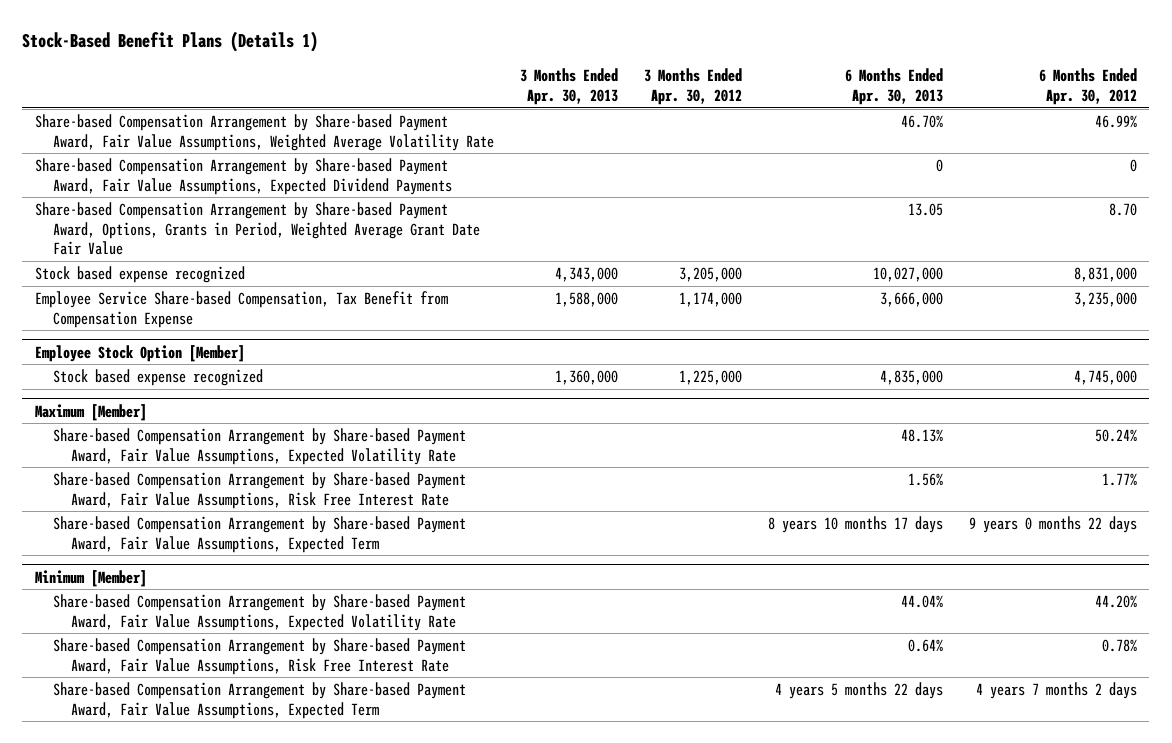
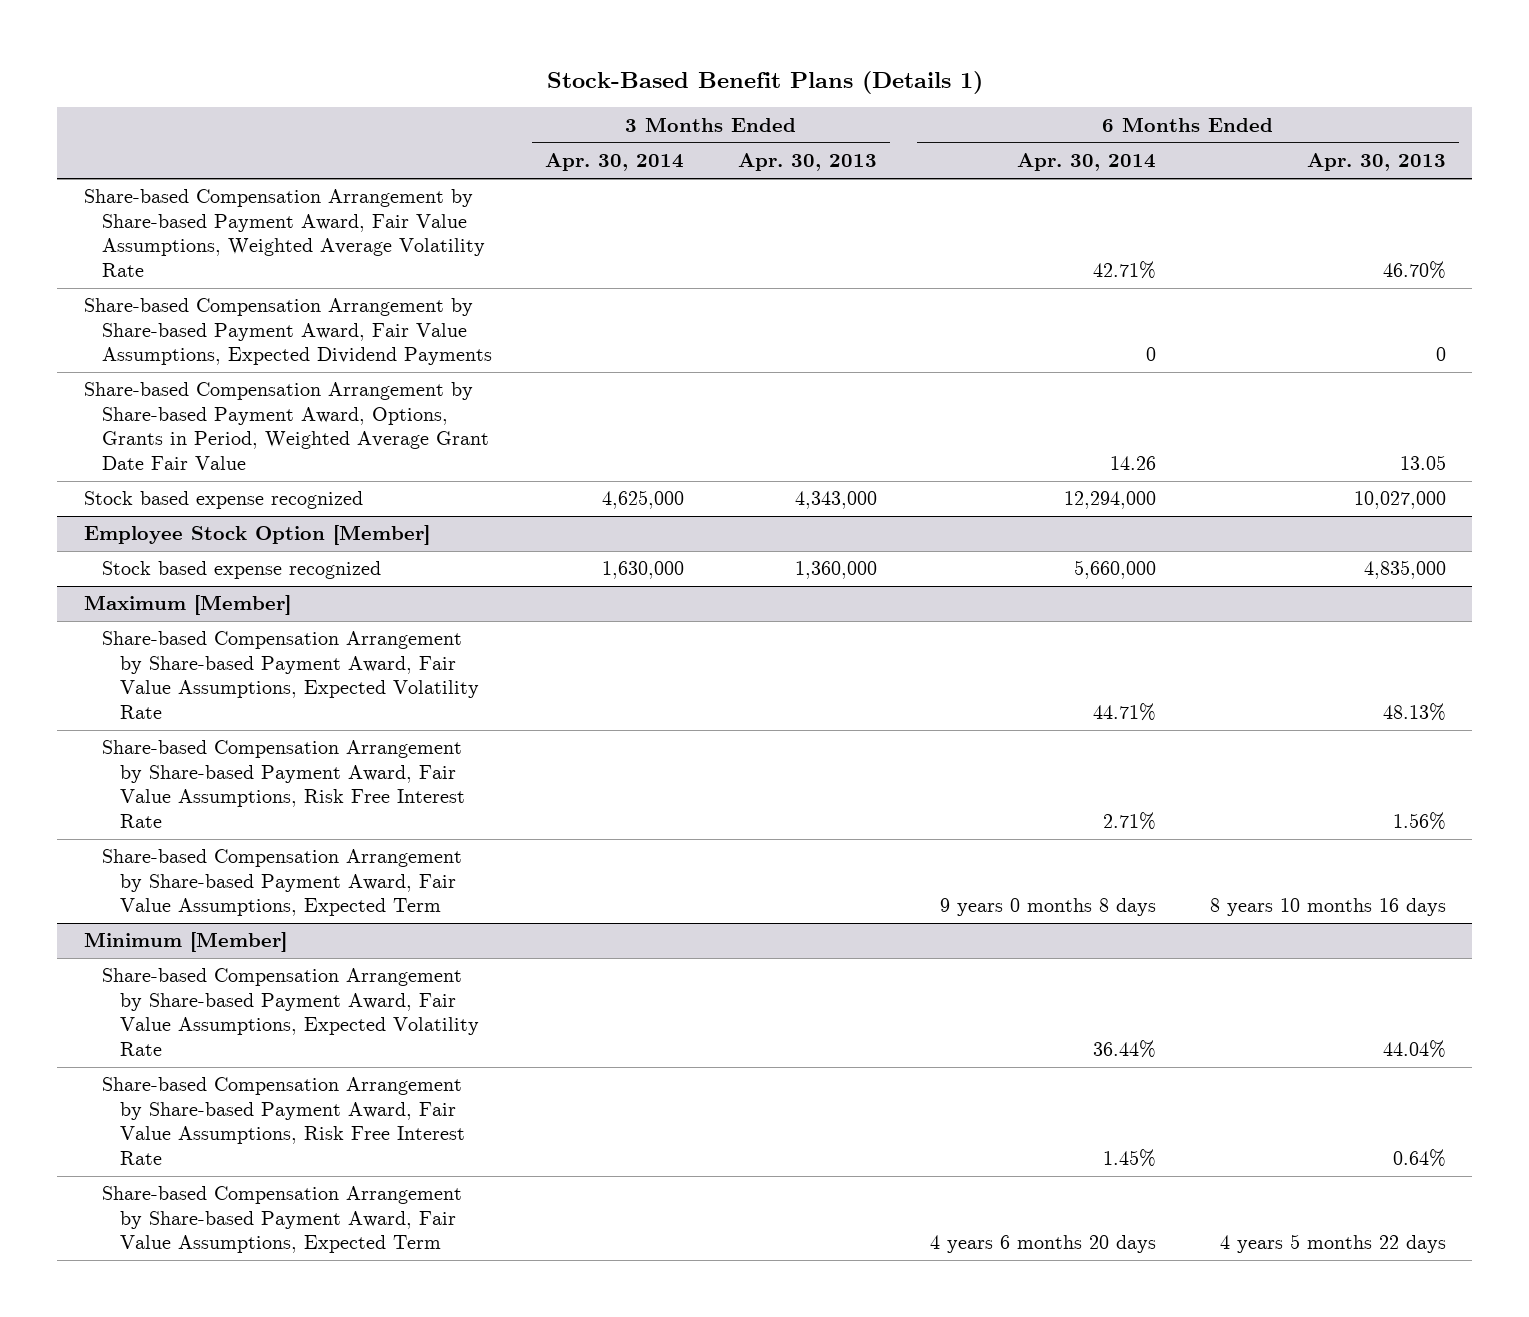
[643,68,742,105] 3 Months Ended Apr. 30, 2012 -> none
[1038,68,1137,105] 6 Months Ended Apr. 30, 2012 -> none
none -> [545,153,685,172] Apr. 30, 2014
none -> [1017,153,1157,172] Apr. 30, 2014
[35,290,449,328] Employee Service Share-based Compensation, Tax Benefit from Compensation Expense -> none
[767,515,943,533] 8 years 10 months 17 days -> [1209,898,1446,917] 8 years 10 months 16 days

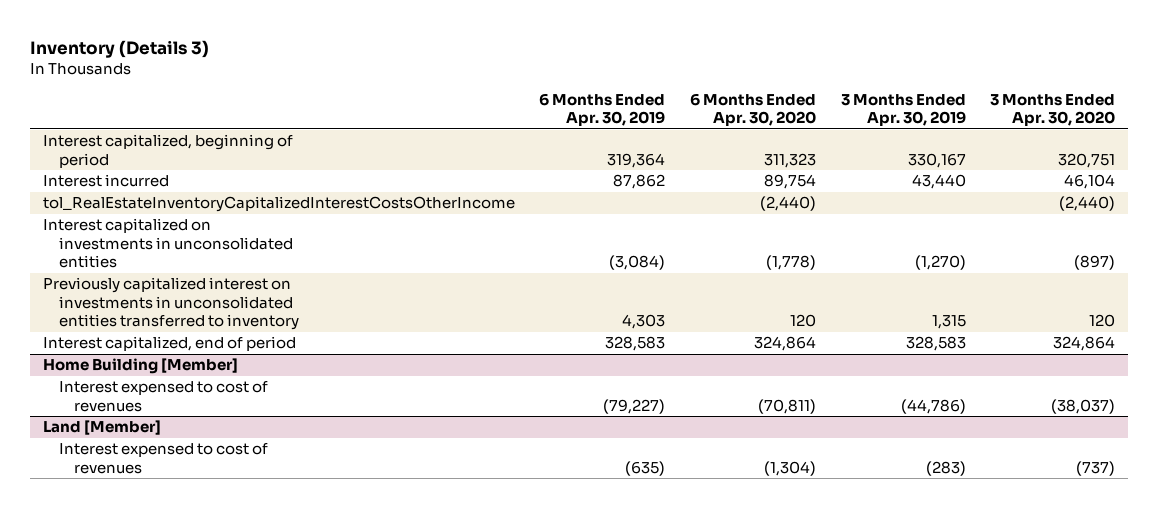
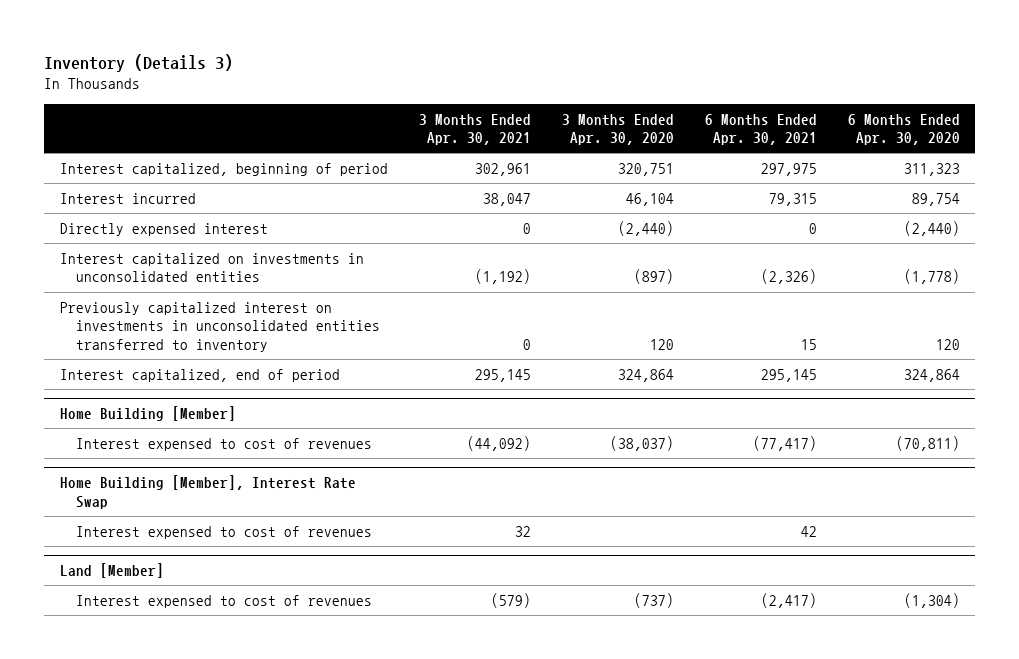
[539,93,666,127] 6 Months Ended Apr. 30, 2019 -> none
[840,94,966,127] 3 Months Ended Apr. 30, 2019 -> none
none -> [418,113,531,145] 3 Months Ended Apr. 30, 2021
none -> [704,113,817,145] 6 Months Ended Apr. 30, 2021
[42,196,515,213] tol_RealEstateInventoryCapitalizedInterestCostsOtherIncome -> [59,223,268,237] Directly expensed interest
none -> [59,475,356,509] Home Building [Member], Interest Rate Swap
none -> [75,526,372,540] Interest expensed to cost of revenues

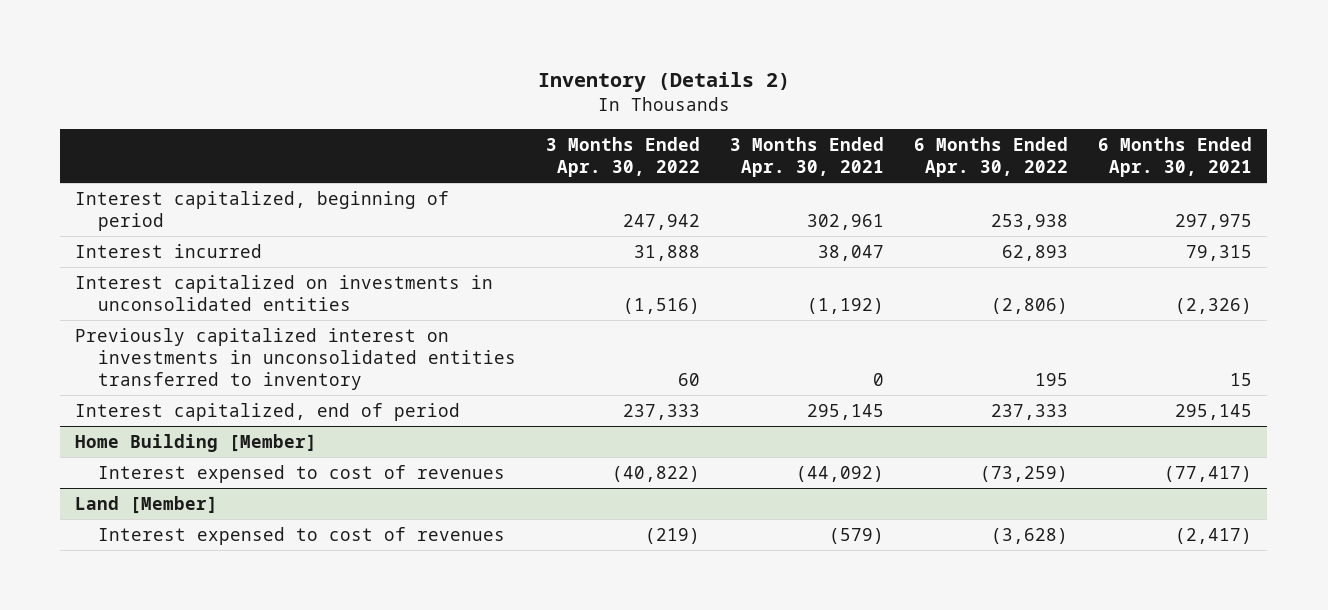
[44,53,234,72] Inventory (Details 3) -> [537,72,790,93] Inventory (Details 2)
[561,113,674,145] 3 Months Ended Apr. 30, 2020 -> none
[847,113,960,145] 6 Months Ended Apr. 30, 2020 -> none
none -> [546,136,701,177] 3 Months Ended Apr. 30, 2022
none -> [914,136,1069,177] 6 Months Ended Apr. 30, 2022
[59,223,268,237] Directly expensed interest -> none
[59,475,356,509] Home Building [Member], Interest Rate Swap -> none
[75,526,372,540] Interest expensed to cost of revenues -> none

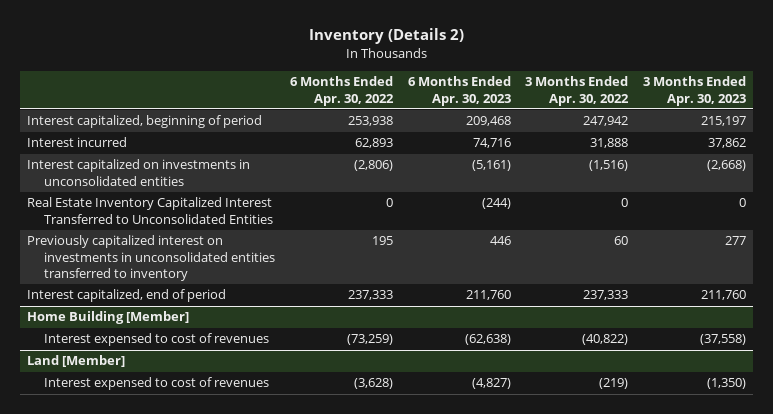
[730,136,885,177] 3 Months Ended Apr. 30, 2021 -> none
[1098,136,1253,177] 6 Months Ended Apr. 30, 2021 -> none
none -> [407,76,511,106] 6 Months Ended Apr. 30, 2023
none -> [643,76,747,106] 3 Months Ended Apr. 30, 2023
none -> [27,197,274,224] Real Estate Inventory Capitalized Interest Transferred to Unconsolidated Entities

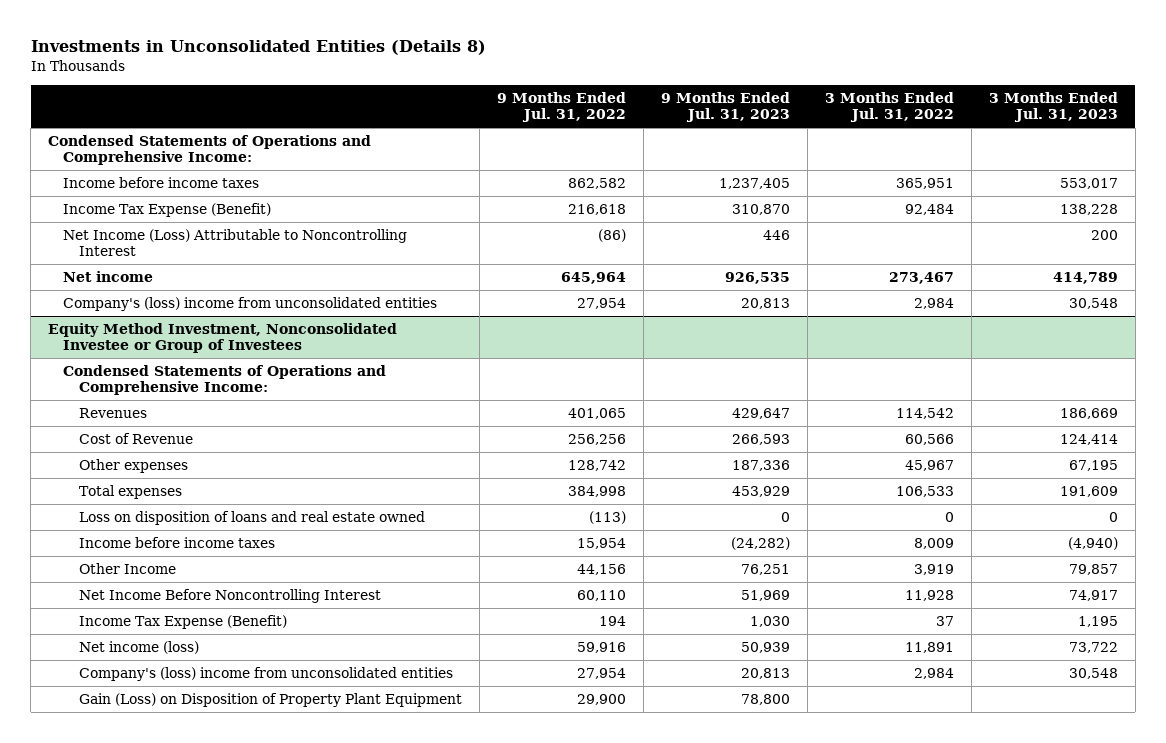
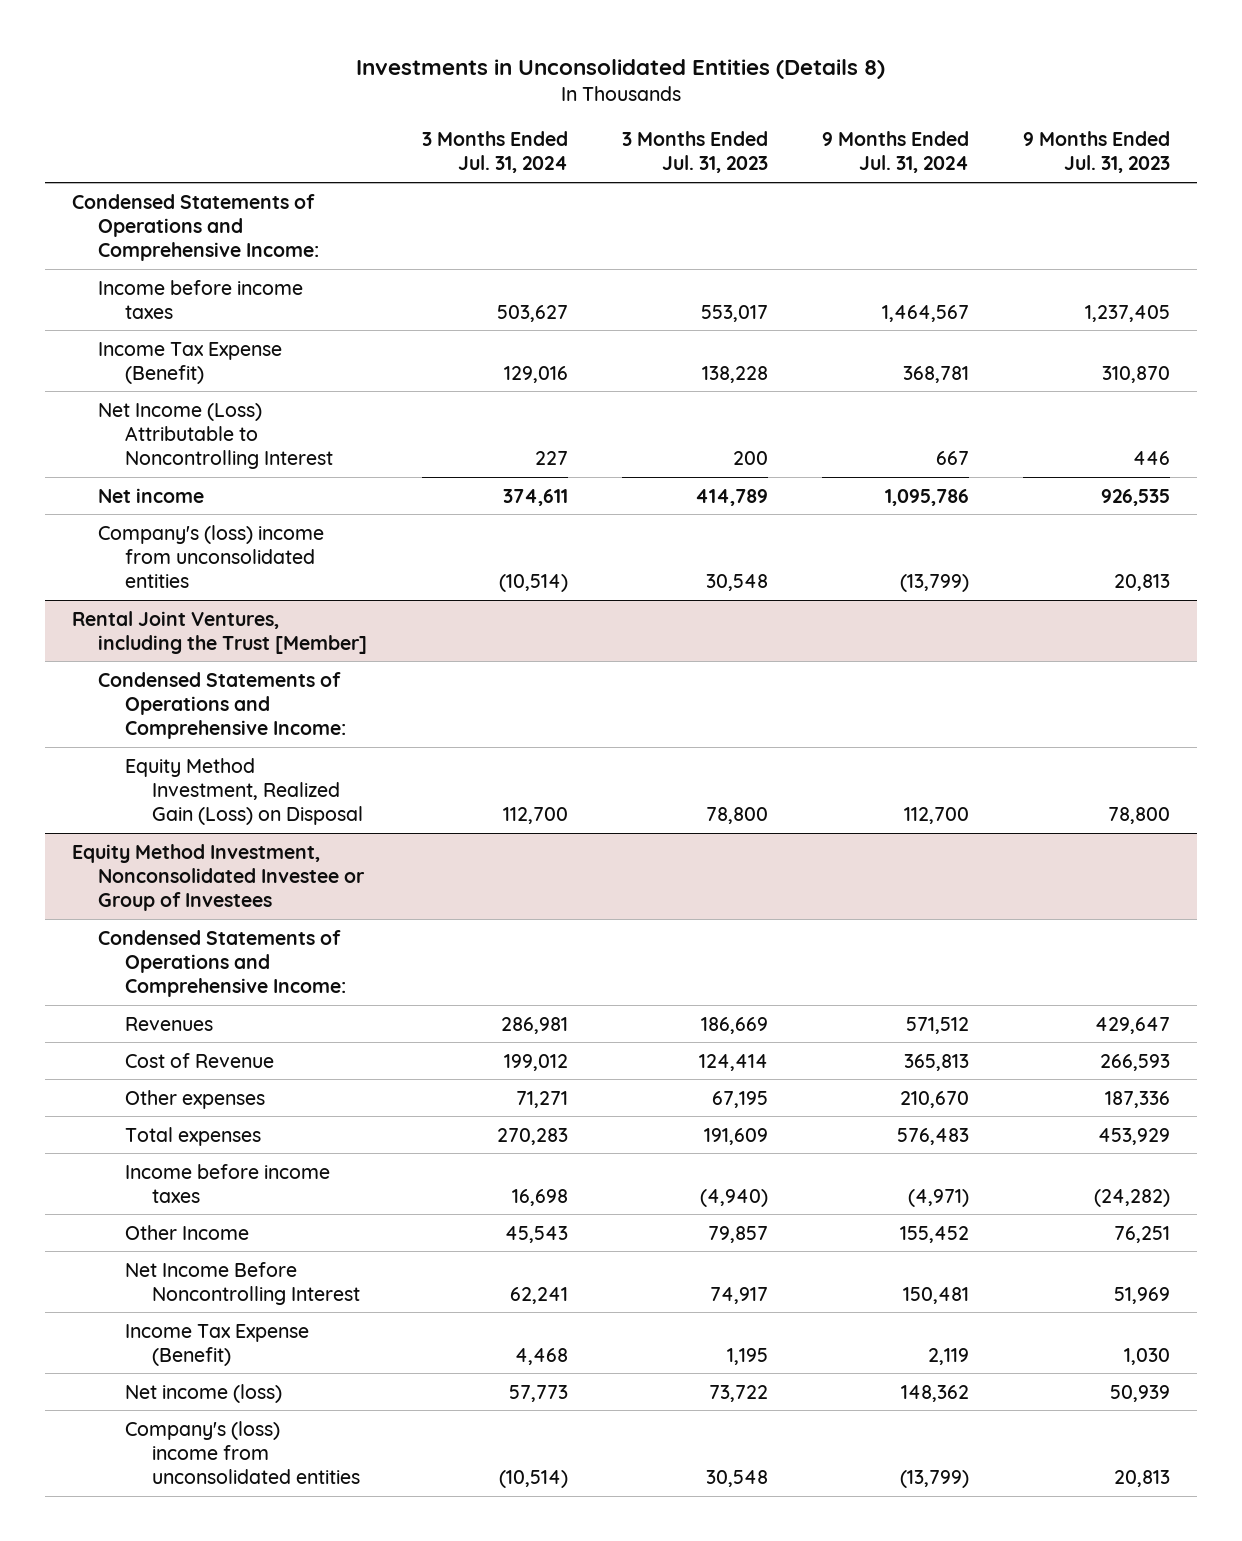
[496,91,626,123] 9 Months Ended Jul. 31, 2022 -> none
[824,91,954,123] 3 Months Ended Jul. 31, 2022 -> none
none -> [421,131,568,174] 3 Months Ended Jul. 31, 2024
none -> [821,131,969,174] 9 Months Ended Jul. 31, 2024
none -> [71,610,368,654] Rental Joint Ventures, including the Trust [Member]
none -> [98,671,347,739] Condensed Statements of Operations and Comprehensive Income:
none -> [125,757,363,825] Equity Method Investment, Realized Gain (Loss) on Disposal
[78,510,425,525] Loss on disposition of loans and real estate owned -> none
[78,692,462,707] Gain (Loss) on Disposition of Property Plant Equipment -> none

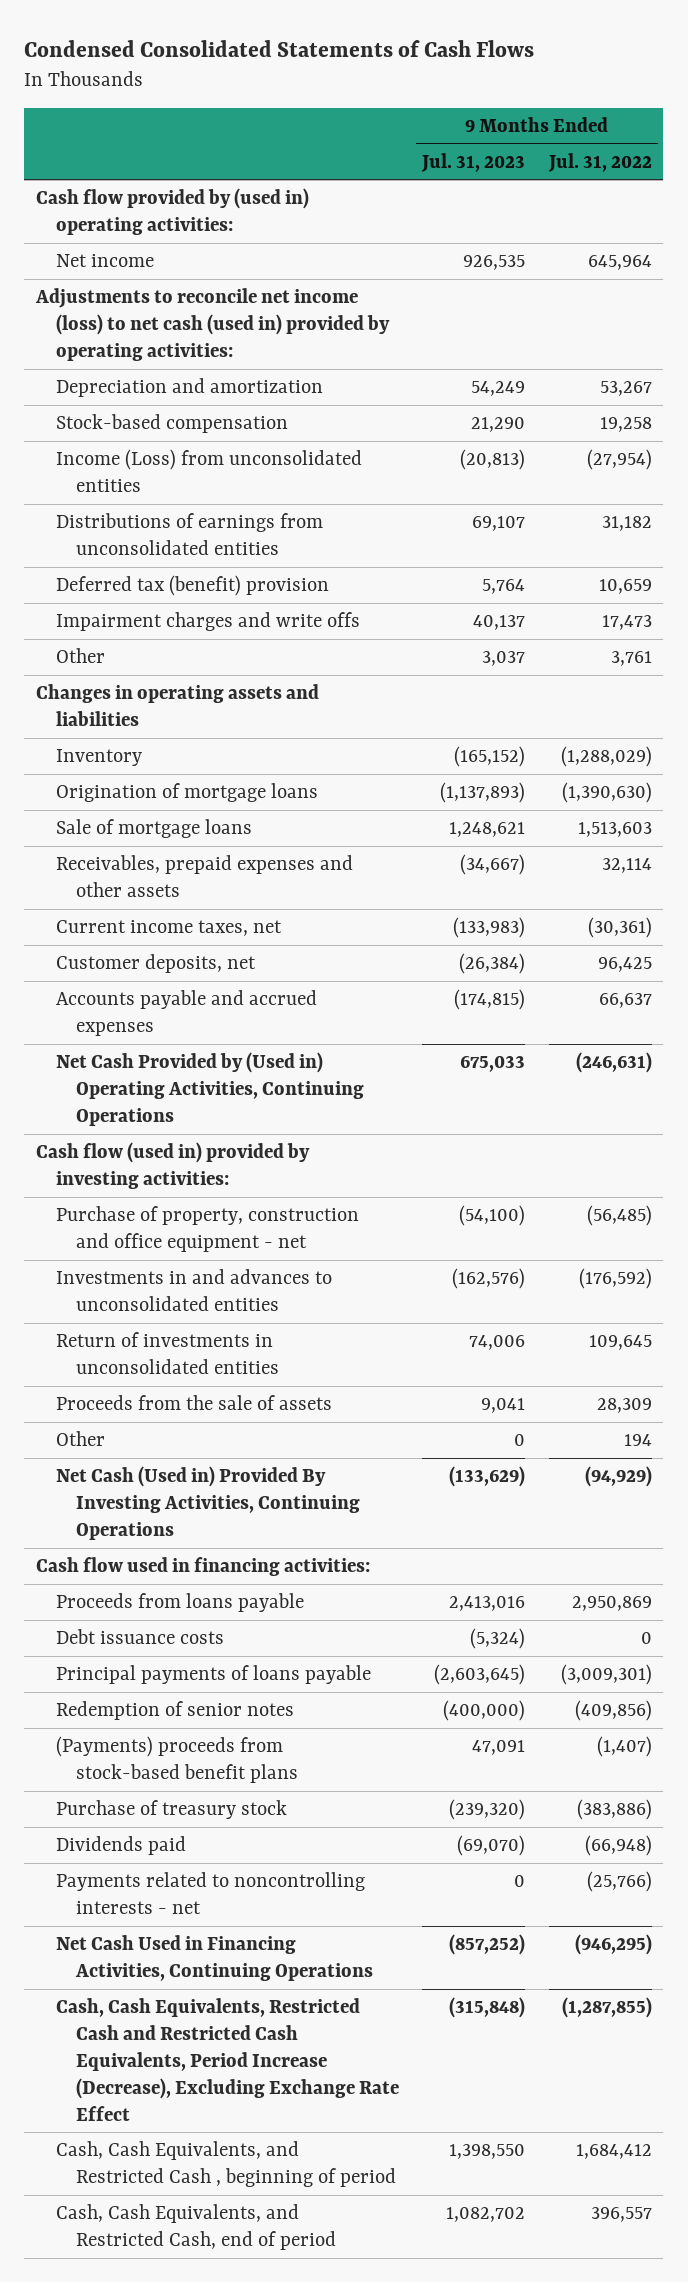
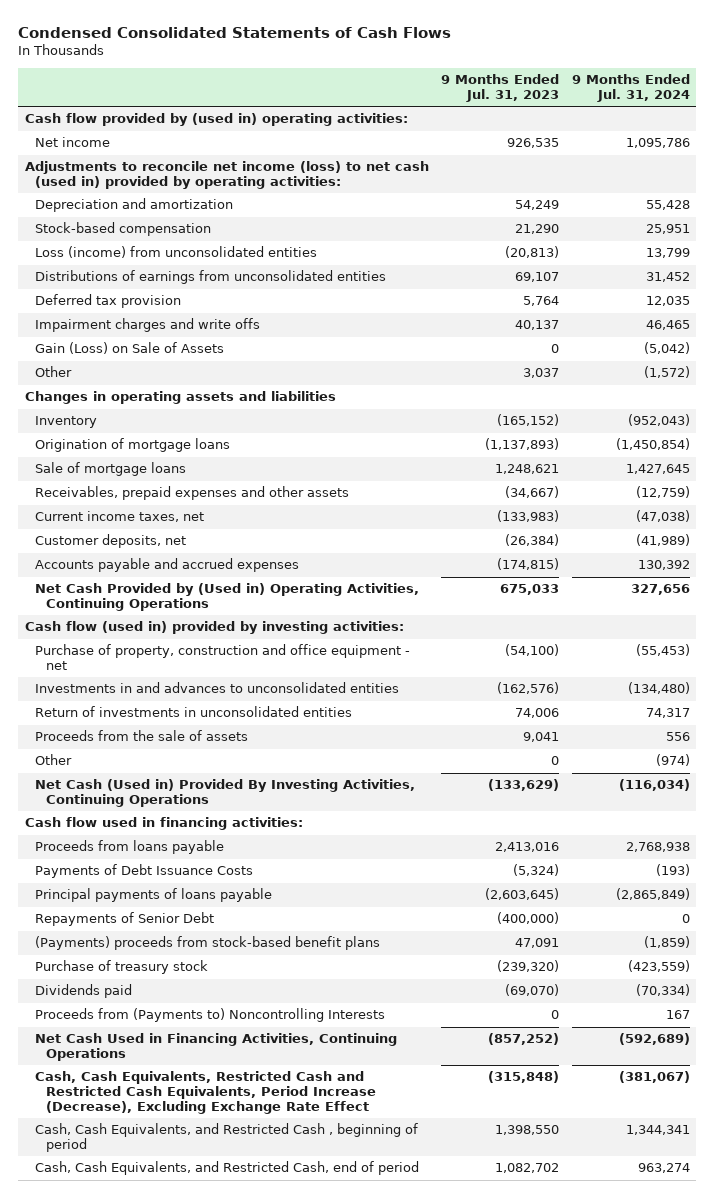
[547,152,652,172] Jul. 31, 2022 -> none
none -> [572,74,691,103] 9 Months Ended Jul. 31, 2024
[55,448,362,492] Income (Loss) from unconsolidated entities -> [35,246,318,259] Loss (income) from unconsolidated entities
[55,574,329,596] Deferred tax (benefit) provision -> [35,294,182,309] Deferred tax provision
none -> [35,342,225,355] Gain (Loss) on Sale of Assets
[55,1628,224,1644] Debt issuance costs -> [35,864,254,879] Payments of Debt Issuance Costs
[55,1700,294,1720] Redemption of senior notes -> [35,912,215,927] Repayments of Senior Debt
[55,1871,365,1914] Payments related to noncontrolling interests - net -> [35,1008,386,1023] Proceeds from (Payments to) Noncontrolling Interests

